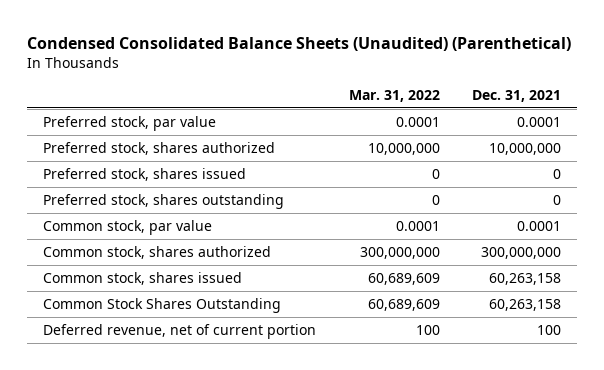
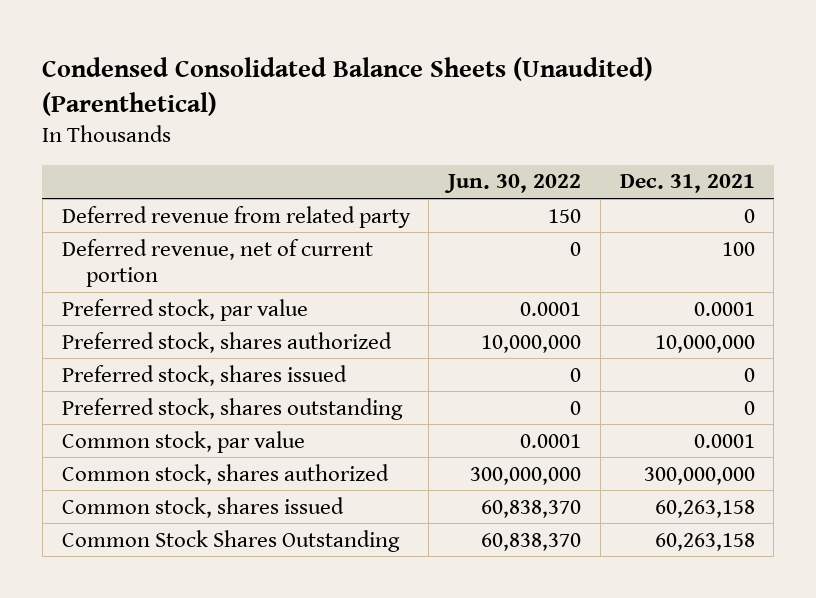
[348,89,440,102] Mar. 31, 2022 -> none
none -> [444,174,582,194] Jun. 30, 2022
none -> [61,205,411,228] Deferred revenue from related party
[43,323,317,339] Deferred revenue, net of current portion -> [61,238,373,287] Deferred revenue, net of current portion

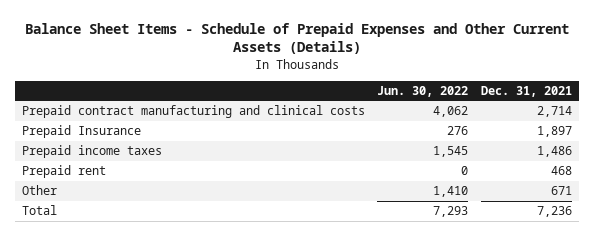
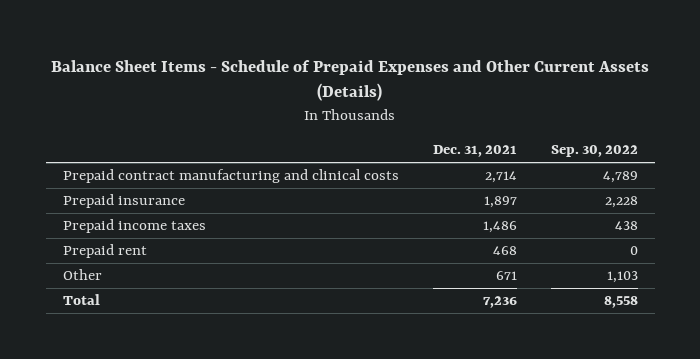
[377,85,469,97] Jun. 30, 2022 -> none
none -> [550,145,638,158] Sep. 30, 2022
[21,125,141,139] Prepaid Insurance -> [62,194,185,209] Prepaid insurance

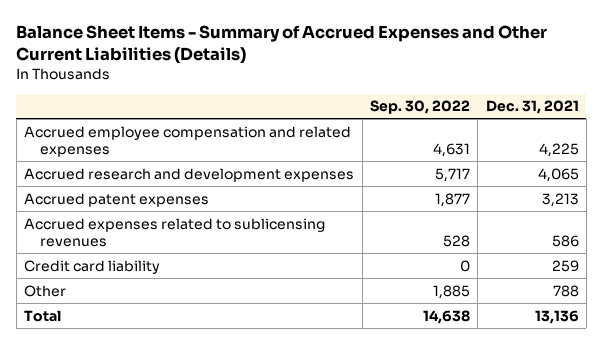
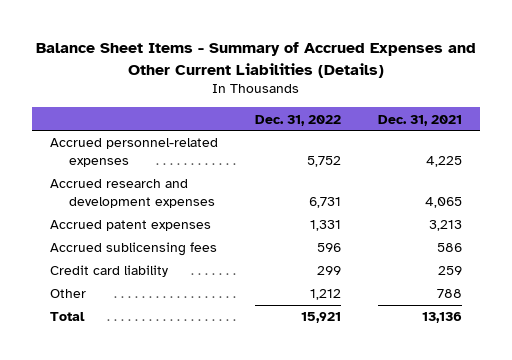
[369,100,470,115] Sep. 30, 2022 -> none
none -> [254,114,341,126] Dec. 31, 2022
[24,125,352,157] Accrued employee compensation and related expenses -> [49,138,218,168] Accrued personnel-related expenses
[24,217,326,247] Accrued expenses related to sublicensing revenues -> [49,242,217,257] Accrued sublicensing fees

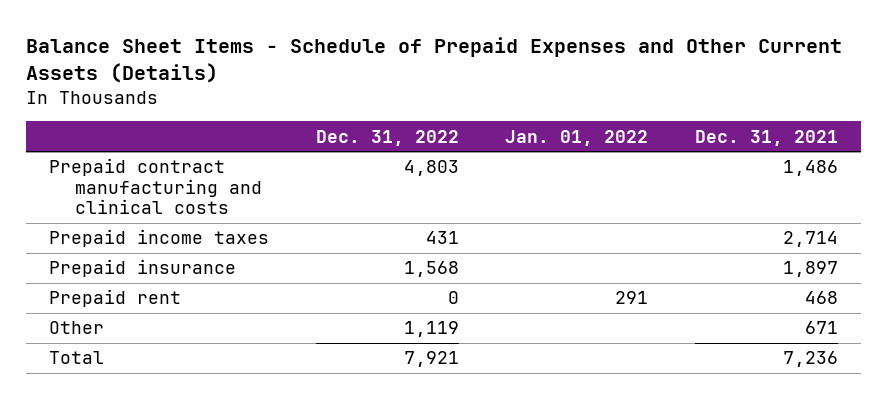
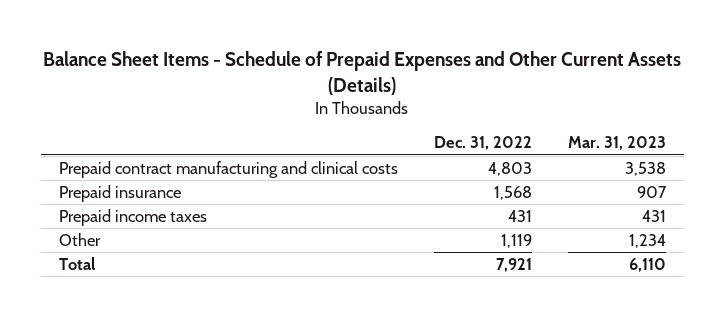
[505,129,649,146] Jan. 01, 2022 -> none
[694,129,838,146] Dec. 31, 2021 -> none
none -> [567,136,666,151] Mar. 31, 2023
[49,289,182,308] Prepaid rent -> none
[49,229,270,248] Prepaid income taxes -> [58,208,207,226] Prepaid income taxes

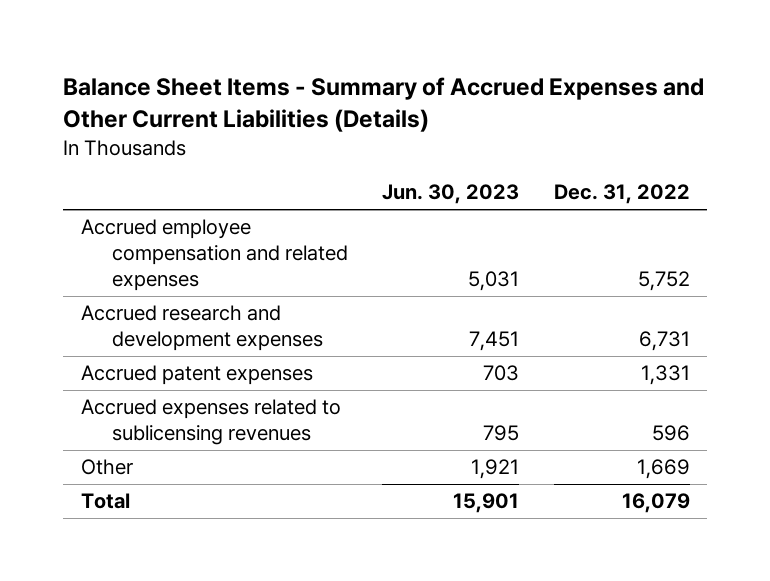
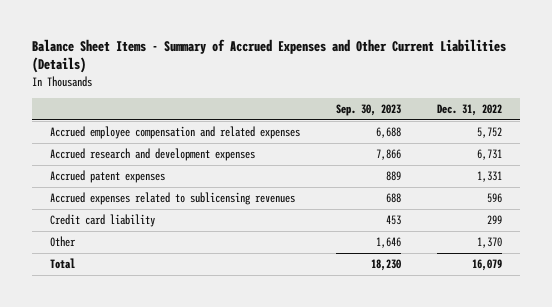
[382,184,520,205] Jun. 30, 2023 -> none
none -> [335,104,401,117] Sep. 30, 2023
none -> [49,214,155,228] Credit card liability
[636,459,690,480] 1,669 -> [476,237,502,249] 1,370

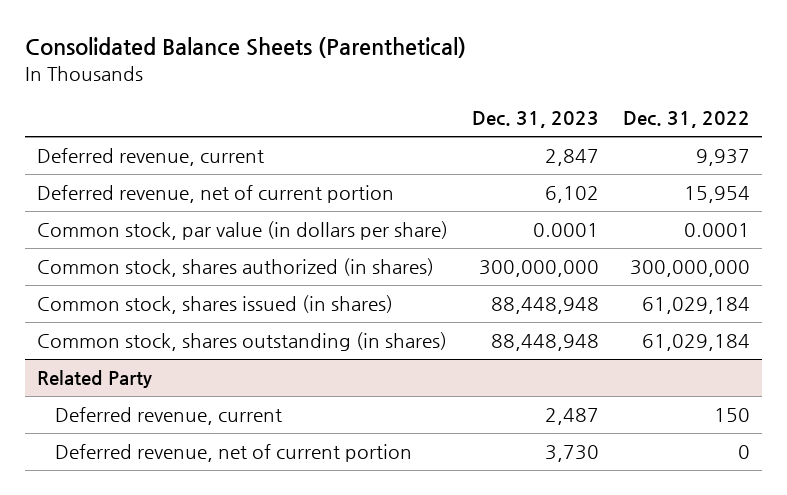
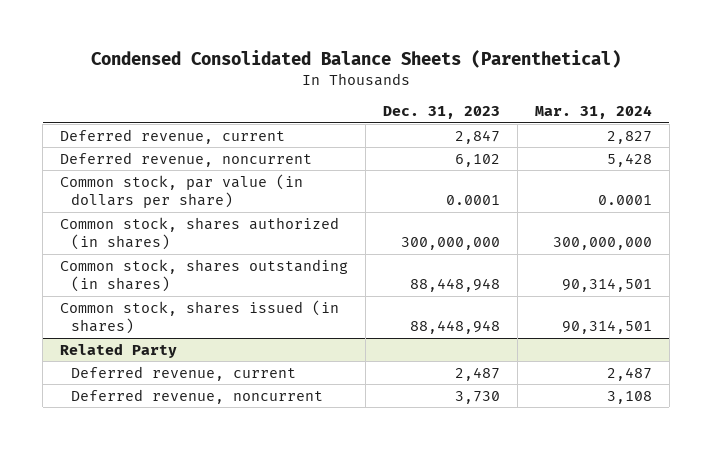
[24,37,466,59] Consolidated Balance Sheets (Parenthetical) -> [90,50,621,69] Condensed Consolidated Balance Sheets (Parenthetical)
[622,111,750,129] Dec. 31, 2022 -> none
none -> [534,105,652,120] Mar. 31, 2024
[36,185,394,204] Deferred revenue, net of current portion -> [60,151,313,167] Deferred revenue, noncurrent
[36,295,393,315] Common stock, shares issued (in shares) -> [60,299,340,335] Common stock, shares issued (in shares)
[55,444,413,463] Deferred revenue, net of current portion -> [70,388,323,404] Deferred revenue, noncurrent

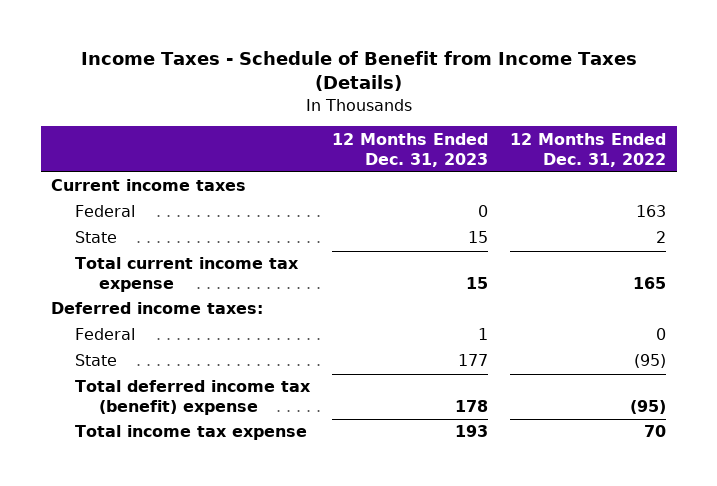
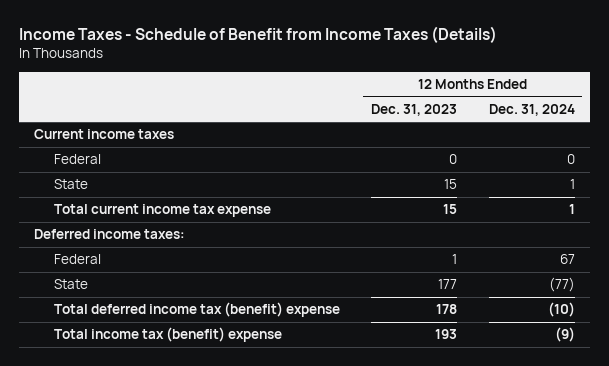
[510,132,667,167] 12 Months Ended Dec. 31, 2022 -> none
none -> [488,103,575,116] Dec. 31, 2024
[75,425,308,441] Total income tax expense -> [53,327,282,343] Total income tax (benefit) expense

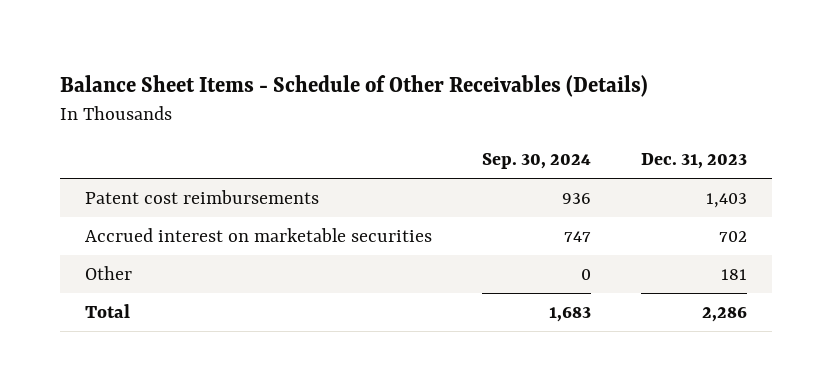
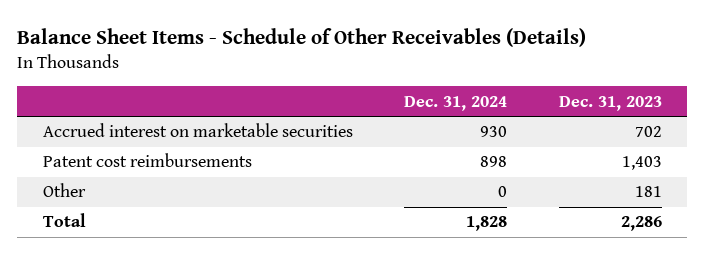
[482,153,592,170] Sep. 30, 2024 -> none
none -> [404,95,508,111] Dec. 31, 2024
[85,189,320,204] Patent cost reimbursements -> [42,153,252,168] Patent cost reimbursements

